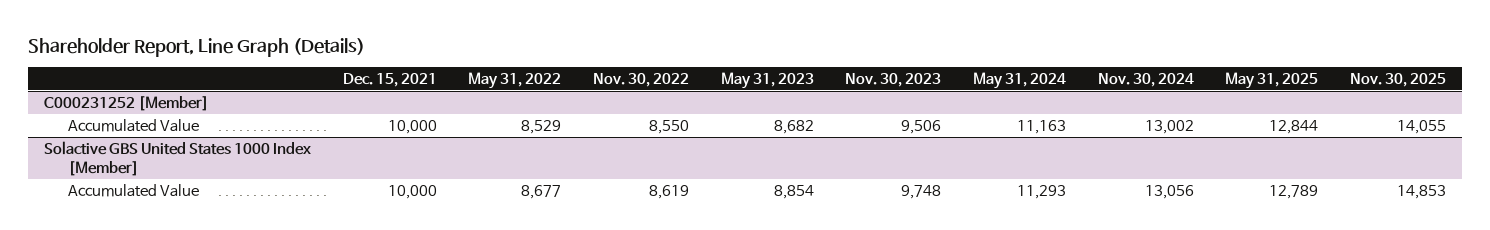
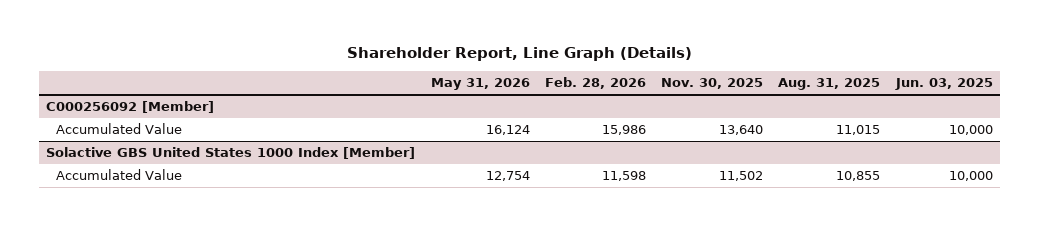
[342,72,437,87] Dec. 15, 2021 -> none
[468,71,562,89] May 31, 2022 -> none
[593,72,690,87] Nov. 30, 2022 -> none
[720,71,814,89] May 31, 2023 -> none
[845,72,942,87] Nov. 30, 2023 -> none
[972,71,1066,89] May 31, 2024 -> none
[1097,72,1194,87] Nov. 30, 2024 -> none
[1225,71,1319,89] May 31, 2025 -> none
none -> [430,78,530,91] May 31, 2026
none -> [544,77,646,90] Feb. 28, 2026
none -> [778,78,881,91] Aug. 31, 2025
none -> [894,78,993,91] Jun. 03, 2025
[44,95,210,111] C000231252 [Member] -> none
none -> [46,101,215,114] C000256092 [Member]
[1396,119,1446,134] 14,055 -> [719,125,764,136] 13,640
[1396,184,1446,199] 14,853 -> [719,171,764,182] 11,502

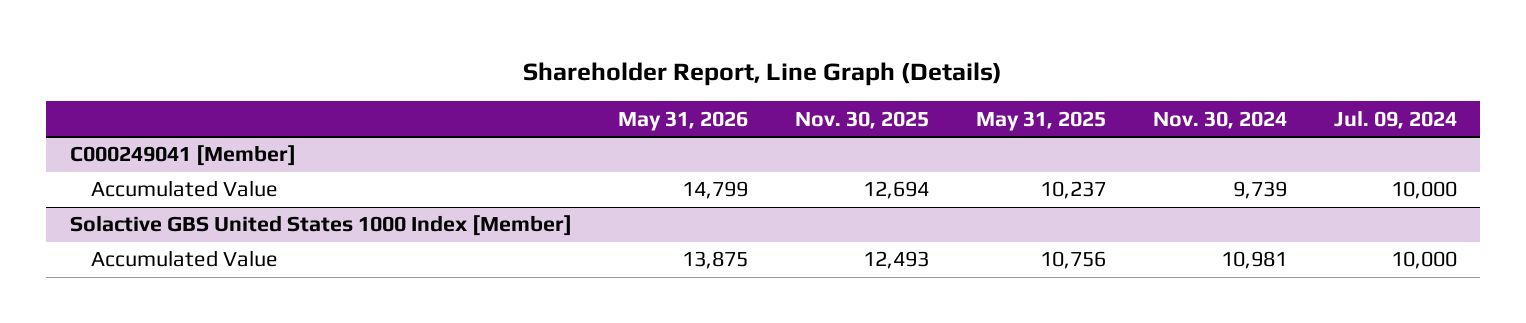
[544,77,646,90] Feb. 28, 2026 -> none
[778,78,881,91] Aug. 31, 2025 -> none
[894,78,993,91] Jun. 03, 2025 -> none
none -> [975,110,1106,131] May 31, 2025
none -> [1152,110,1287,129] Nov. 30, 2024
none -> [1333,109,1457,129] Jul. 09, 2024
[46,101,215,114] C000256092 [Member] -> none
none -> [69,145,296,167] C000249041 [Member]
[485,125,530,136] 16,124 -> [682,181,749,200] 14,799
[719,125,764,136] 13,640 -> [863,181,930,200] 12,694
[485,171,530,182] 12,754 -> [682,251,749,270] 13,875
[719,171,764,182] 11,502 -> [863,251,930,270] 12,493

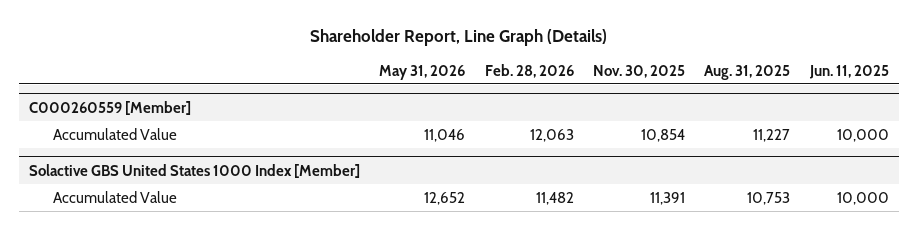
[975,110,1106,131] May 31, 2025 -> none
[1152,110,1287,129] Nov. 30, 2024 -> none
[1333,109,1457,129] Jul. 09, 2024 -> none
none -> [484,63,574,78] Feb. 28, 2026
none -> [704,64,791,80] Aug. 31, 2025
none -> [808,64,889,79] Jun. 11, 2025
[69,145,296,167] C000249041 [Member] -> none
none -> [28,100,191,115] C000260559 [Member]
[682,181,749,200] 14,799 -> [424,128,466,142] 11,046
[863,181,930,200] 12,694 -> [641,128,686,142] 10,854
[682,251,749,270] 13,875 -> [424,191,466,205] 12,652
[863,251,930,270] 12,493 -> [650,191,686,205] 11,391

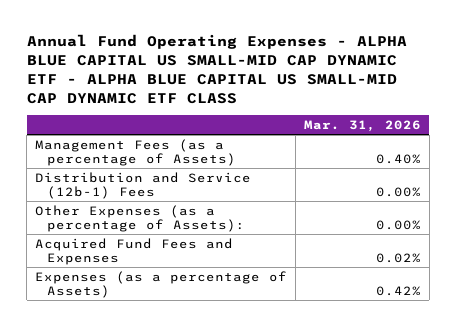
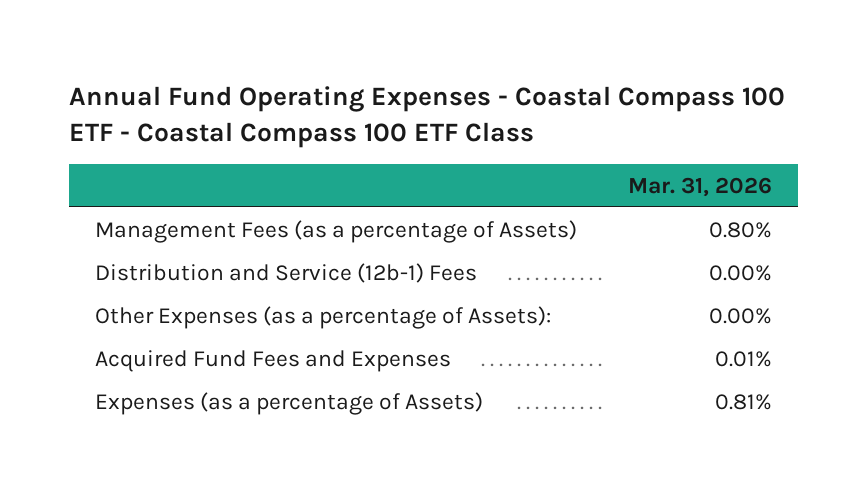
[26,33,407,104] Annual Fund Operating Expenses - ALPHA BLUE CAPITAL US SMALL-MID CAP DYNAMIC ETF - ALPHA BLUE CAPITAL US SMALL-MID CAP DYNAMIC ETF CLASS -> [68,85,785,148] Annual Fund Operating Expenses - Coastal Compass 100 ETF - Coastal Compass 100 ETF Class
[375,154,421,165] 0.40% -> [709,221,773,238] 0.80%
[375,253,421,264] 0.02% -> [715,350,773,367] 0.01%
[375,286,421,297] 0.42% -> [715,393,773,410] 0.81%

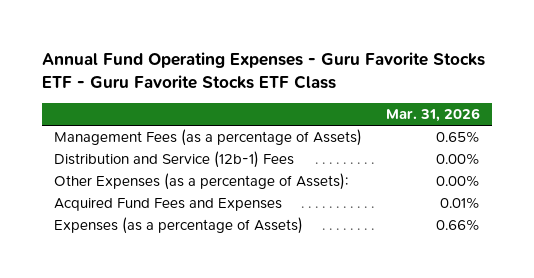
[68,85,785,148] Annual Fund Operating Expenses - Coastal Compass 100 ETF - Coastal Compass 100 ETF Class -> [42,52,486,90] Annual Fund Operating Expenses - Guru Favorite Stocks ETF - Guru Favorite Stocks ETF Class
[709,221,773,238] 0.80% -> [436,131,481,144] 0.65%
[715,393,773,410] 0.81% -> [436,219,481,232] 0.66%

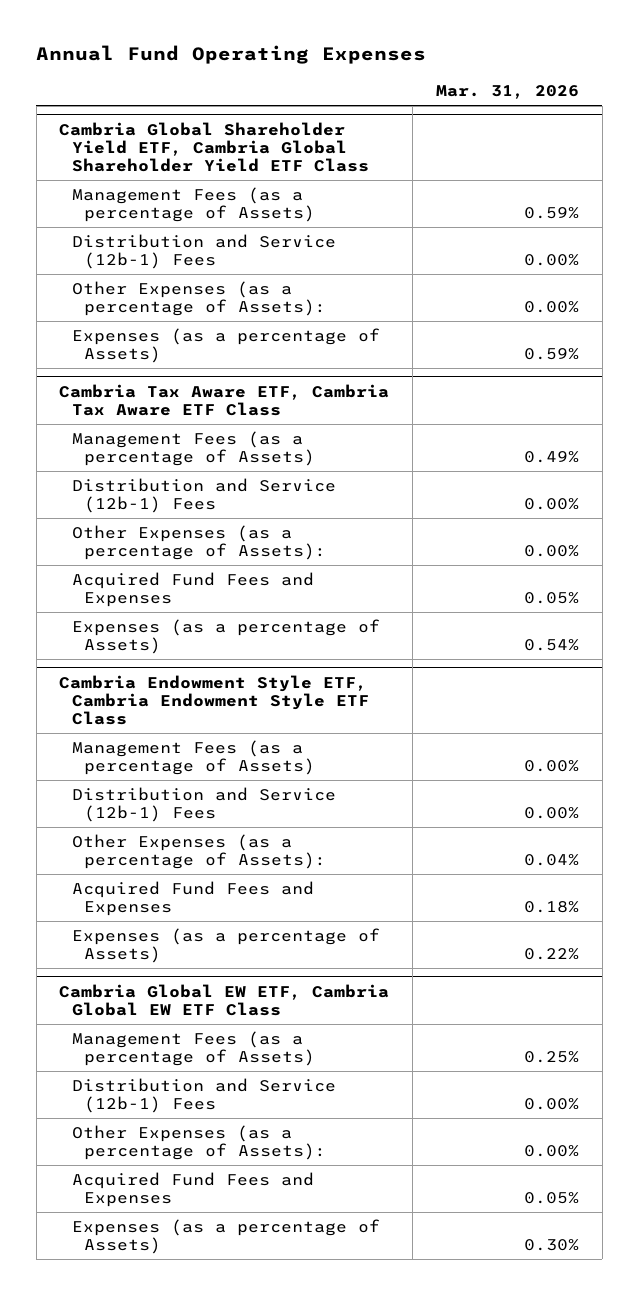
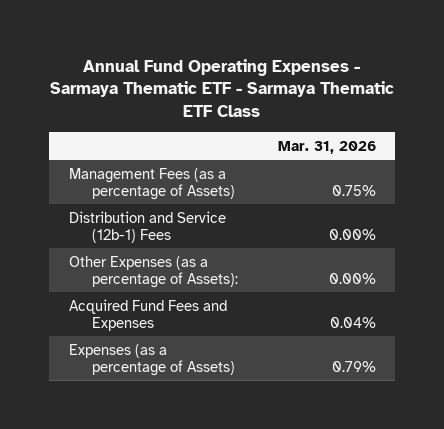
[36,45,427,65] Annual Fund Operating Expenses -> [50,58,395,118] Annual Fund Operating Expenses - Sarmaya Thematic ETF - Sarmaya Thematic ETF Class
[59,122,369,173] Cambria Global Shareholder Yield ETF, Cambria Global Shareholder Yield ETF Class -> none
[71,234,336,270] Distribution and Service (12b-1) Fees -> none
[71,281,327,317] Other Expenses (as a percentage of Assets): -> none
[71,328,380,364] Expenses (as a percentage of Assets) -> none
[59,384,390,417] Cambria Tax Aware ETF, Cambria Tax Aware ETF Class -> none
[71,431,316,467] Management Fees (as a percentage of Assets) -> none
[71,478,336,514] Distribution and Service (12b-1) Fees -> none
[71,525,327,561] Other Expenses (as a percentage of Assets): -> none
[71,572,314,608] Acquired Fund Fees and Expenses -> none
[71,619,380,655] Expenses (as a percentage of Assets) -> none
[59,675,369,726] Cambria Endowment Style ETF, Cambria Endowment Style ETF Class -> none
[71,740,316,776] Management Fees (as a percentage of Assets) -> none
[71,787,336,823] Distribution and Service (12b-1) Fees -> none
[71,834,327,870] Other Expenses (as a percentage of Assets): -> none
[71,881,314,917] Acquired Fund Fees and Expenses -> none
[71,928,380,964] Expenses (as a percentage of Assets) -> none
[59,984,390,1017] Cambria Global EW ETF, Cambria Global EW ETF Class -> none
[71,1031,316,1067] Management Fees (as a percentage of Assets) -> none
[523,207,579,220] 0.59% -> [331,184,376,196] 0.75%
[523,1192,579,1205] 0.05% -> [329,316,376,328] 0.04%
[523,1239,579,1252] 0.30% -> [331,360,376,372] 0.79%

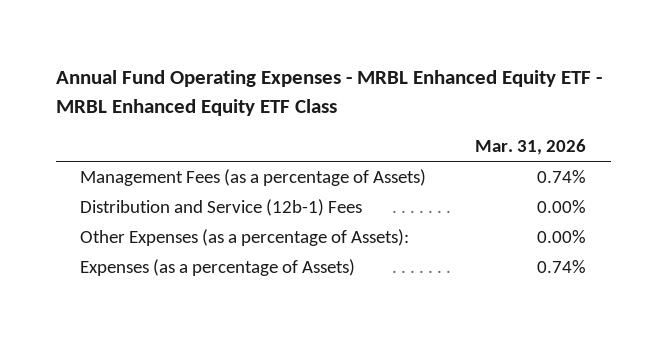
[50,58,395,118] Annual Fund Operating Expenses - Sarmaya Thematic ETF - Sarmaya Thematic ETF Class -> [55,70,602,117] Annual Fund Operating Expenses - MRBL Enhanced Equity ETF - MRBL Enhanced Equity ETF Class
[331,184,376,196] 0.75% -> [537,169,587,183] 0.74%
[68,298,227,331] Acquired Fund Fees and Expenses -> none
[331,360,376,372] 0.79% -> [537,259,587,273] 0.74%

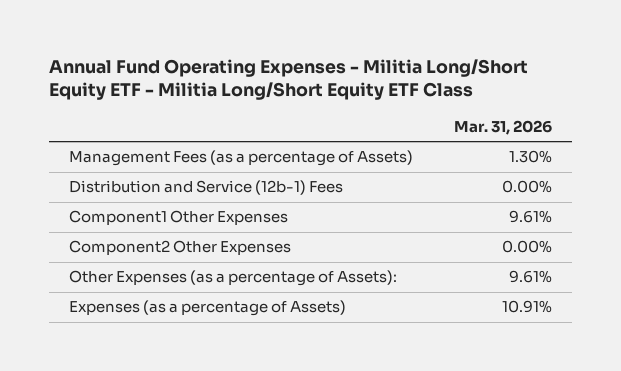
[55,70,602,117] Annual Fund Operating Expenses - MRBL Enhanced Equity ETF - MRBL Enhanced Equity ETF Class -> [49,58,529,101] Annual Fund Operating Expenses - Militia Long/Short Equity ETF - Militia Long/Short Equity ETF Class
[537,169,587,183] 0.74% -> [509,150,553,164] 1.30%
none -> [69,210,289,226] Component1 Other Expenses
none -> [69,240,292,256] Component2 Other Expenses
[537,229,587,243] 0.00% -> [509,270,553,284] 9.61%
[537,259,587,273] 0.74% -> [502,300,553,314] 10.91%

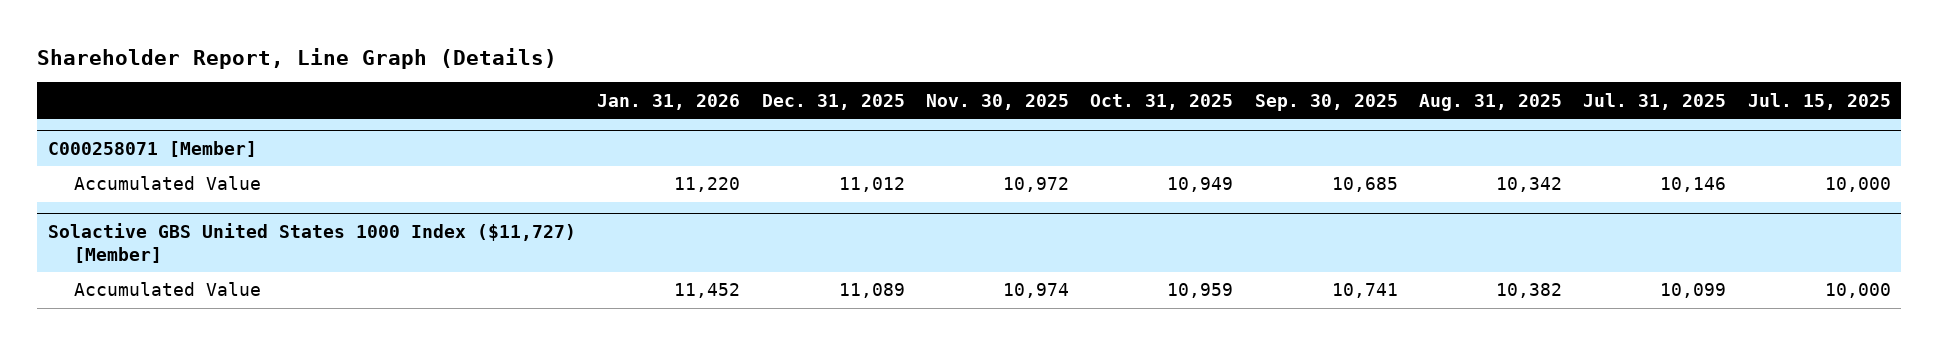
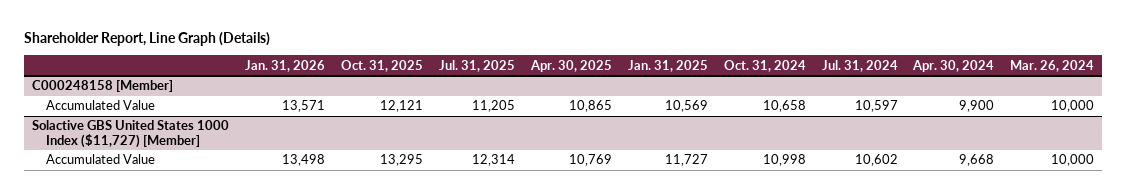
[761,93,905,110] Dec. 31, 2025 -> none
[925,93,1069,110] Nov. 30, 2025 -> none
[1254,93,1398,111] Sep. 30, 2025 -> none
[1419,93,1563,111] Aug. 31, 2025 -> none
[1747,92,1891,110] Jul. 15, 2025 -> none
none -> [529,59,612,72] Apr. 30, 2025
none -> [627,59,708,72] Jan. 31, 2025
none -> [723,59,806,72] Oct. 31, 2024
none -> [821,59,898,72] Jul. 31, 2024
none -> [912,59,995,72] Apr. 30, 2024
none -> [1010,59,1095,72] Mar. 26, 2024
[47,140,257,157] C000258071 [Member] -> none
none -> [31,80,173,93] C000248158 [Member]
[674,177,741,193] 11,220 -> [281,100,325,113] 13,571
[1167,177,1234,193] 10,949 -> [379,100,423,113] 12,121
[1660,177,1727,193] 10,146 -> [471,100,515,113] 11,205
[674,283,741,299] 11,452 -> [281,154,325,167] 13,498
[1167,283,1234,299] 10,959 -> [379,154,423,167] 13,295
[1660,283,1727,299] 10,099 -> [471,154,515,167] 12,314

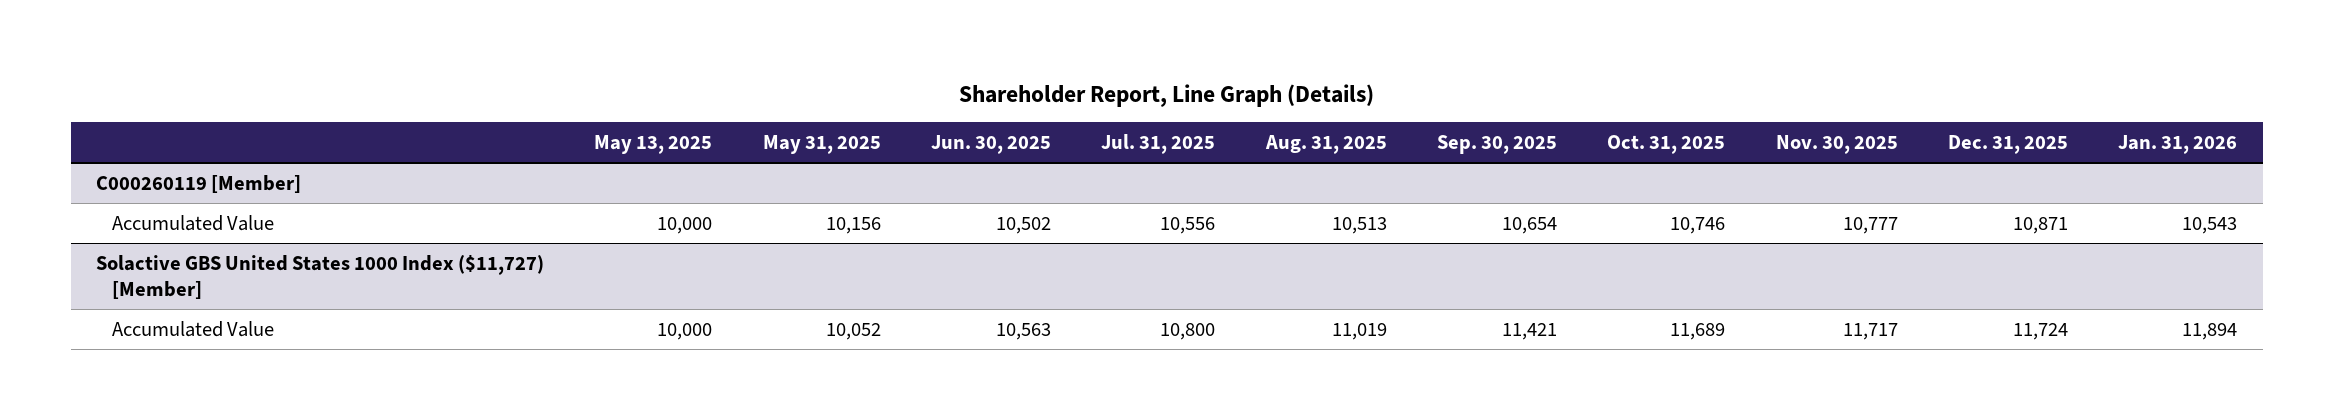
[529,59,612,72] Apr. 30, 2025 -> none
[627,59,708,72] Jan. 31, 2025 -> none
[723,59,806,72] Oct. 31, 2024 -> none
[821,59,898,72] Jul. 31, 2024 -> none
[912,59,995,72] Apr. 30, 2024 -> none
[1010,59,1095,72] Mar. 26, 2024 -> none
none -> [594,134,713,154] May 13, 2025
none -> [762,134,881,154] May 31, 2025
none -> [930,134,1051,154] Jun. 30, 2025
none -> [1264,134,1387,154] Aug. 31, 2025
none -> [1436,134,1557,154] Sep. 30, 2025
none -> [1775,134,1898,154] Nov. 30, 2025
none -> [1948,134,2069,154] Dec. 31, 2025
[31,80,173,93] C000248158 [Member] -> none
none -> [95,174,301,193] C000260119 [Member]
[281,100,325,113] 13,571 -> [2182,216,2238,234] 10,543
[379,100,423,113] 12,121 -> [1670,216,1726,234] 10,746
[471,100,515,113] 11,205 -> [1160,216,1216,234] 10,556
[281,154,325,167] 13,498 -> [2182,322,2238,340] 11,894
[379,154,423,167] 13,295 -> [1670,322,1726,340] 11,689
[471,154,515,167] 12,314 -> [1160,322,1216,340] 10,800

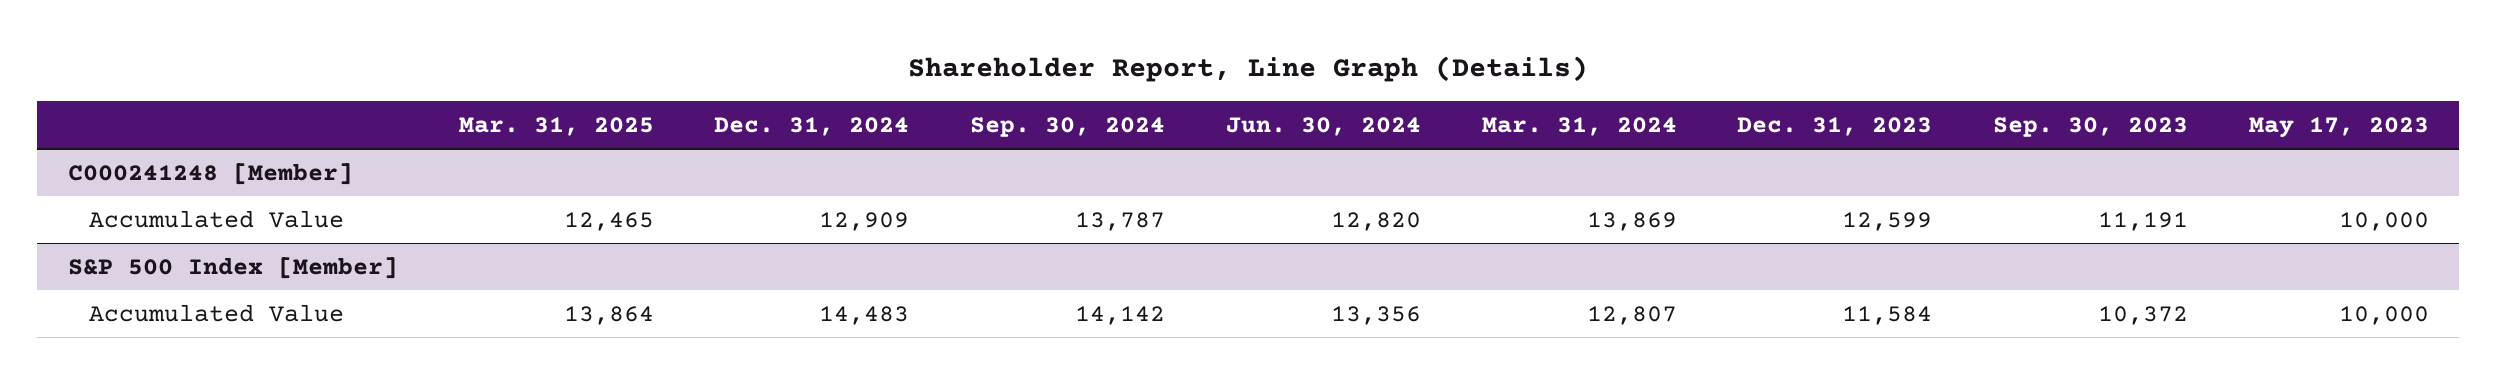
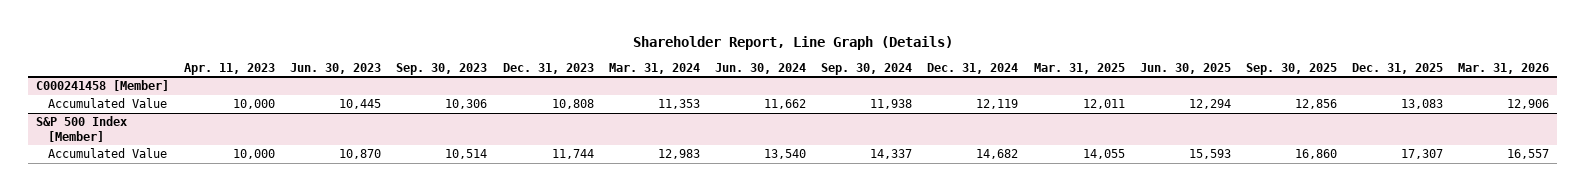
[2249,116,2430,138] May 17, 2023 -> none
none -> [184,62,276,75] Apr. 11, 2023
none -> [290,62,382,74] Jun. 30, 2023
none -> [1139,62,1231,74] Jun. 30, 2025
none -> [1245,62,1337,75] Sep. 30, 2025
none -> [1352,62,1444,74] Dec. 31, 2025
none -> [1458,62,1550,74] Mar. 31, 2026
[67,162,353,185] C000241248 [Member] -> none
none -> [35,80,169,92] C000241458 [Member]
[563,211,654,231] 12,465 -> [1082,99,1125,110] 12,011
[819,211,910,231] 12,909 -> [976,99,1019,110] 12,119
[1075,211,1166,231] 13,787 -> [870,99,913,110] 11,938
[1330,211,1421,231] 12,820 -> [764,99,807,110] 11,662
[1586,211,1677,231] 13,869 -> [657,99,700,110] 11,353
[1842,211,1933,231] 12,599 -> [551,99,594,110] 10,808
[2098,211,2189,231] 11,191 -> [445,99,488,110] 10,306
[563,305,654,325] 13,864 -> [1082,149,1125,160] 14,055
[819,305,910,325] 14,483 -> [976,149,1019,160] 14,682
[1075,305,1166,325] 14,142 -> [870,149,913,160] 14,337
[1330,305,1421,325] 13,356 -> [764,149,807,160] 13,540
[1586,305,1677,325] 12,807 -> [657,149,700,160] 12,983
[1842,305,1933,325] 11,584 -> [551,149,594,160] 11,744
[2098,305,2189,325] 10,372 -> [445,149,488,160] 10,514

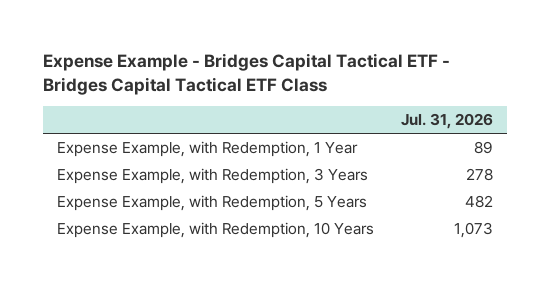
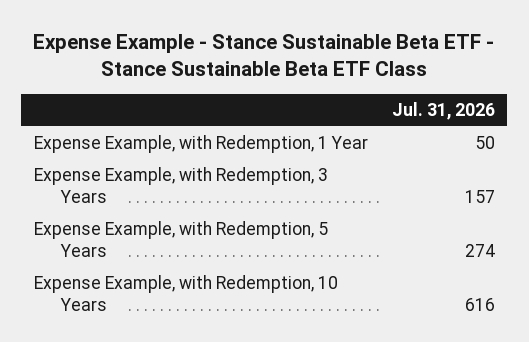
[43,52,451,95] Expense Example - Bridges Capital Tactical ETF - Bridges Capital Tactical ETF Class -> [33,33,495,77] Expense Example - Stance Sustainable Beta ETF - Stance Sustainable Beta ETF Class
[474,141,494,155] 89 -> [475,136,496,150] 50
[466,168,494,182] 278 -> [465,190,496,204] 157
[465,195,494,209] 482 -> [465,244,496,258] 274
[454,222,494,239] 1,073 -> [465,298,496,312] 616

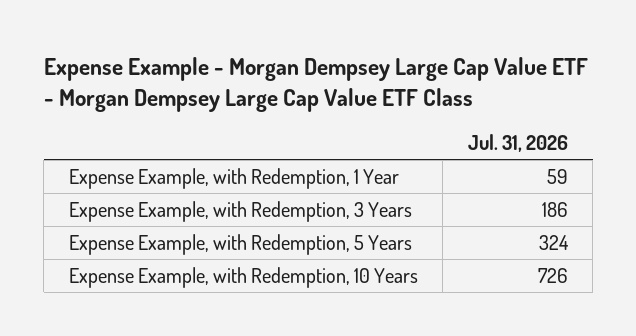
[33,33,495,77] Expense Example - Stance Sustainable Beta ETF - Stance Sustainable Beta ETF Class -> [43,57,588,113] Expense Example - Morgan Dempsey Large Cap Value ETF - Morgan Dempsey Large Cap Value ETF Class
[475,136,496,150] 50 -> [546,168,568,184] 59
[465,190,496,204] 157 -> [541,201,568,217] 186
[465,244,496,258] 274 -> [538,234,569,250] 324
[465,298,496,312] 616 -> [537,267,568,283] 726

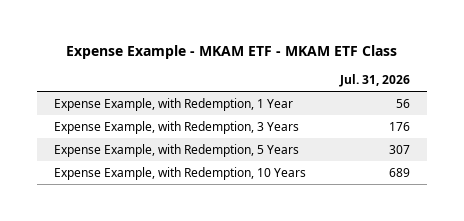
[43,57,588,113] Expense Example - Morgan Dempsey Large Cap Value ETF - Morgan Dempsey Large Cap Value ETF Class -> [66,44,398,59] Expense Example - MKAM ETF - MKAM ETF Class
[546,168,568,184] 59 -> [396,98,411,108] 56
[541,201,568,217] 186 -> [389,121,411,131] 176
[538,234,569,250] 324 -> [389,144,411,154] 307
[537,267,568,283] 726 -> [389,167,411,177] 689

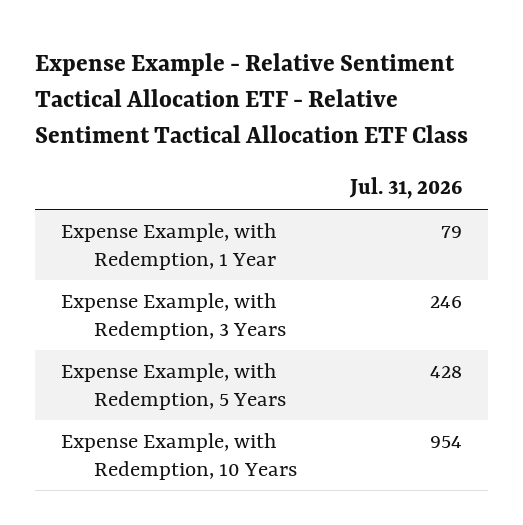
[66,44,398,59] Expense Example - MKAM ETF - MKAM ETF Class -> [34,52,468,144] Expense Example - Relative Sentiment Tactical Allocation ETF - Relative Sentiment Tactical Allocation ETF Class
[396,98,411,108] 56 -> [440,226,462,239] 79
[389,121,411,131] 176 -> [429,296,462,309] 246
[389,144,411,154] 307 -> [429,366,462,379] 428
[389,167,411,177] 689 -> [429,436,462,449] 954

